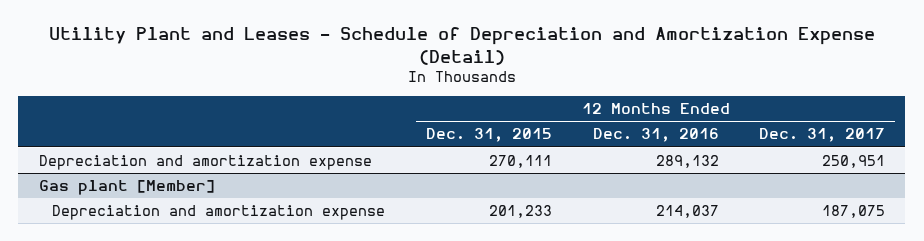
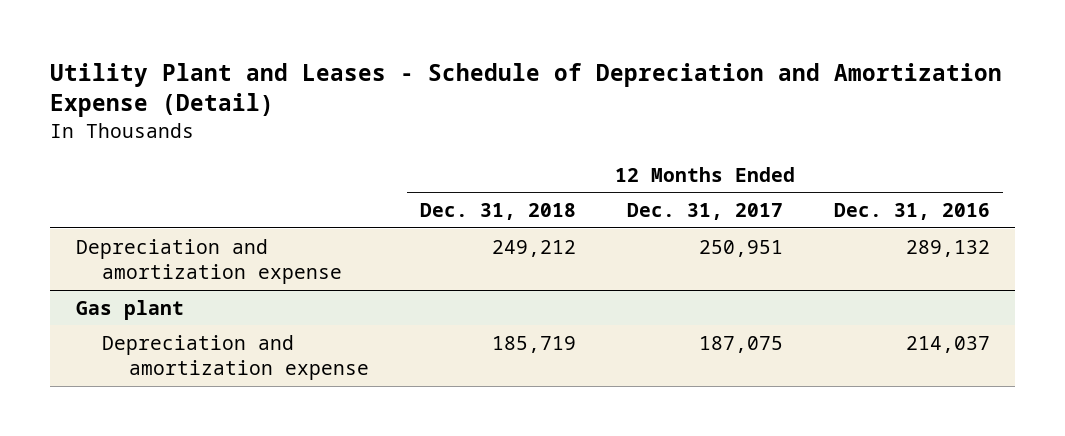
[425,128,552,143] Dec. 31, 2015 -> none
none -> [419,203,576,221] Dec. 31, 2018
[38,179,215,195] Gas plant [Member] -> [75,299,184,320] Gas plant

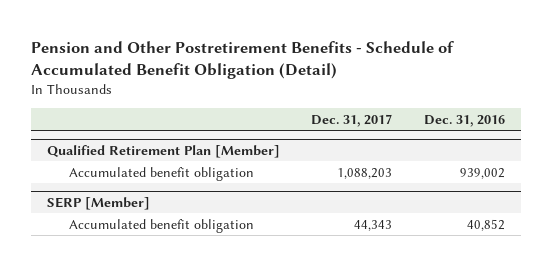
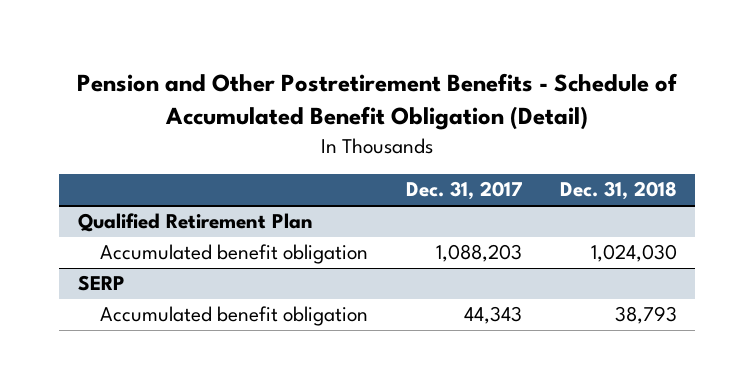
[423,114,505,127] Dec. 31, 2016 -> none
none -> [559,181,677,201] Dec. 31, 2018
[46,144,280,158] Qualified Retirement Plan [Member] -> [77,213,313,233] Qualified Retirement Plan
[46,196,150,210] SERP [Member] -> [77,275,125,292] SERP

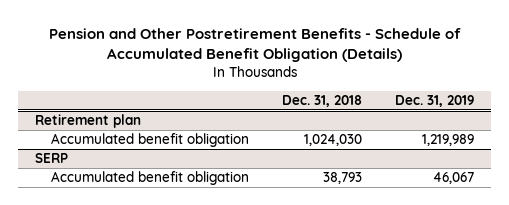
[77,73,679,131] Pension and Other Postretirement Benefits - Schedule of Accumulated Benefit Obligation (Detail) -> [48,27,461,63] Pension and Other Postretirement Benefits - Schedule of Accumulated Benefit Obligation (Details)
[405,181,522,201] Dec. 31, 2017 -> none
none -> [395,94,475,107] Dec. 31, 2019
[77,213,313,233] Qualified Retirement Plan -> [34,114,141,129] Retirement plan

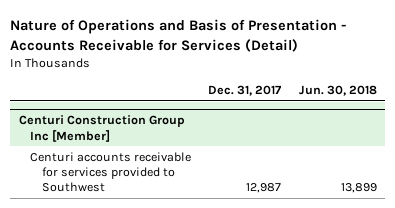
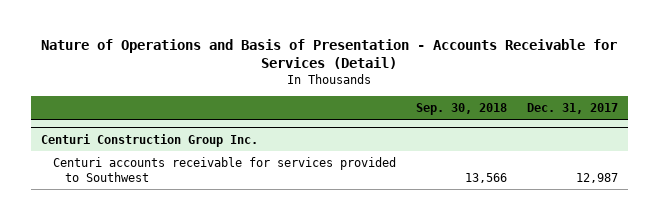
[298,85,377,97] Jun. 30, 2018 -> none
none -> [415,103,507,116] Sep. 30, 2018
[18,115,185,142] Centuri Construction Group Inc [Member] -> [41,133,259,147] Centuri Construction Group Inc.

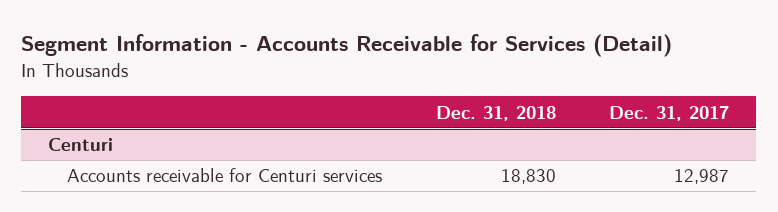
[41,38,618,70] Nature of Operations and Basis of Presentation - Accounts Receivable for Services (Detail) -> [21,34,673,58] Segment Information - Accounts Receivable for Services (Detail)
[415,103,507,116] Sep. 30, 2018 -> none
none -> [435,105,556,121] Dec. 31, 2018
[41,133,259,147] Centuri Construction Group Inc. -> [48,138,114,152] Centuri
[52,156,396,183] Centuri accounts receivable for services provided to Southwest -> [67,168,383,183] Accounts receivable for Centuri services

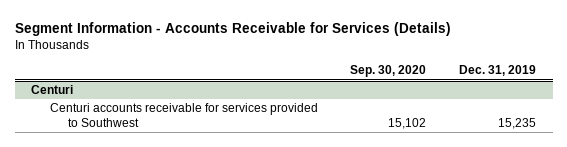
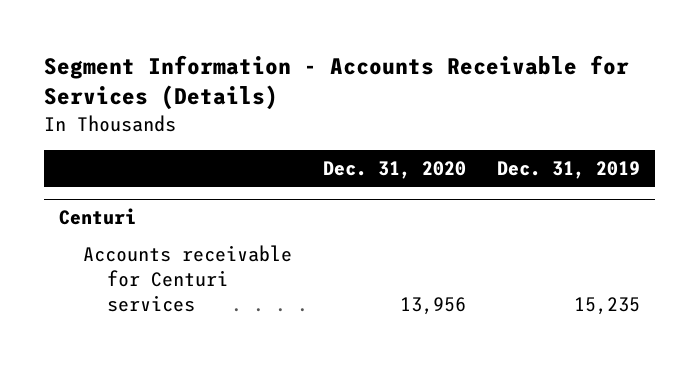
[350,65,427,78] Sep. 30, 2020 -> none
none -> [323,160,467,179] Dec. 31, 2020
[49,103,318,127] Centuri accounts receivable for services provided to Southwest -> [83,244,293,313] Accounts receivable for Centuri services

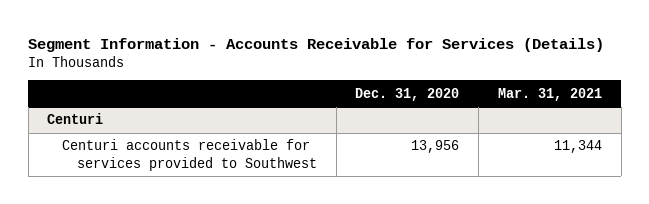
[497,160,641,179] Dec. 31, 2019 -> none
none -> [497,87,602,101] Mar. 31, 2021
[83,244,293,313] Accounts receivable for Centuri services -> [62,139,317,171] Centuri accounts receivable for services provided to Southwest

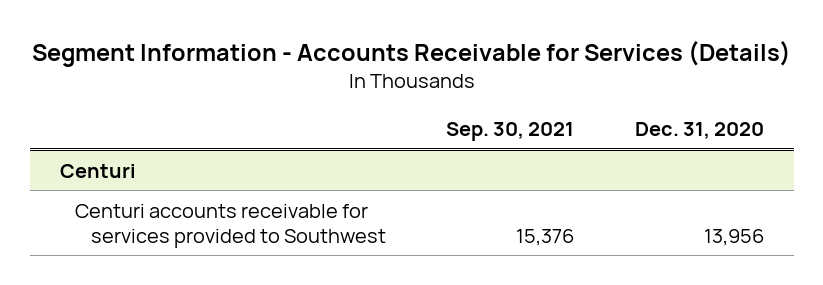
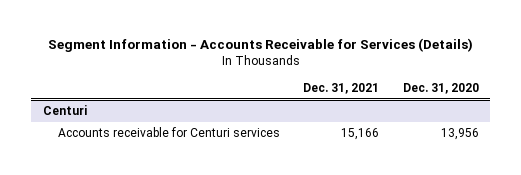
[446,122,575,142] Sep. 30, 2021 -> none
none -> [303,83,380,95] Dec. 31, 2021
[75,203,387,248] Centuri accounts receivable for services provided to Southwest -> [58,127,281,138] Accounts receivable for Centuri services

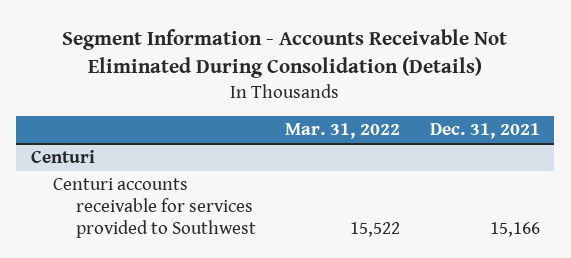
[47,38,473,53] Segment Information - Accounts Receivable for Services (Details) -> [62,28,508,79] Segment Information - Accounts Receivable Not Eliminated During Consolidation (Details)
[402,83,479,95] Dec. 31, 2020 -> none
none -> [285,123,401,140] Mar. 31, 2022
[58,127,281,138] Accounts receivable for Centuri services -> [53,178,256,238] Centuri accounts receivable for services provided to Southwest

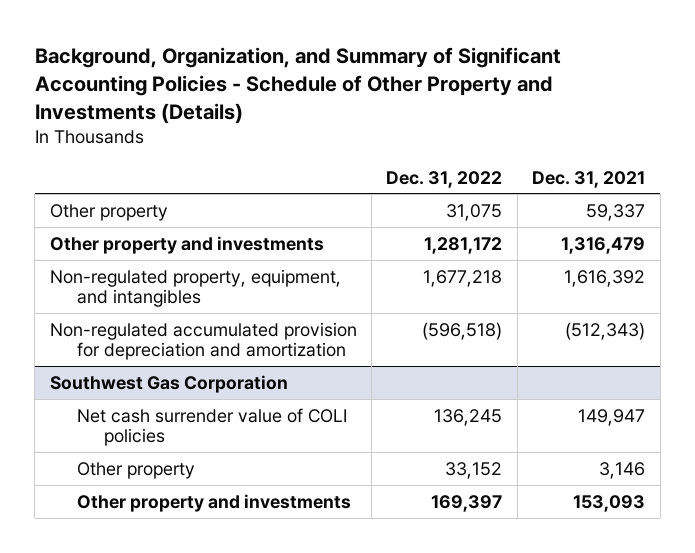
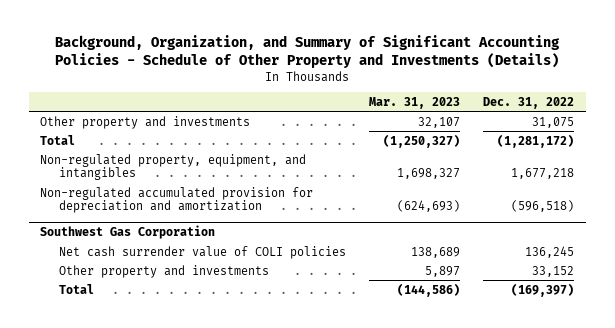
[532,170,646,188] Dec. 31, 2021 -> none
none -> [369,97,461,110] Mar. 31, 2023
[49,235,324,254] Other property and investments -> none
[49,203,168,221] Other property -> [40,115,251,129] Other property and investments
none -> [40,134,76,145] Total
[76,493,351,512] Other property and investments -> none
[76,461,195,479] Other property -> [58,264,269,278] Other property and investments
none -> [58,283,94,294] Total

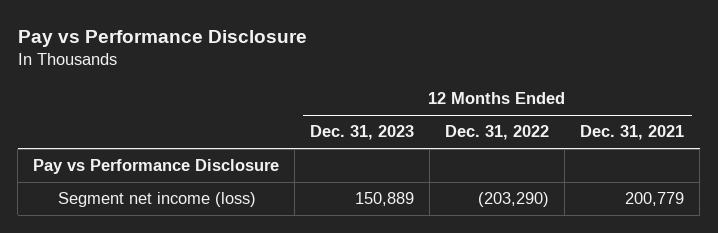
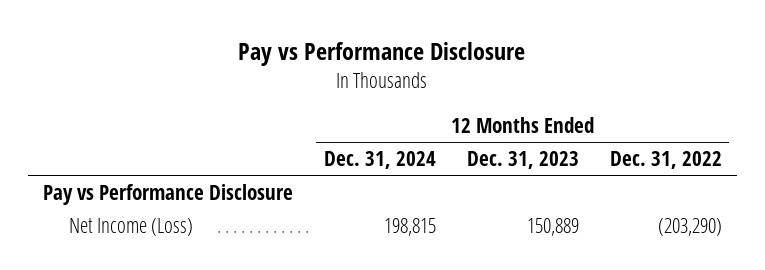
[580,125,685,141] Dec. 31, 2021 -> none
none -> [323,151,436,170] Dec. 31, 2024
[58,192,257,208] Segment net income (loss) -> [68,217,193,236] Net Income (Loss)

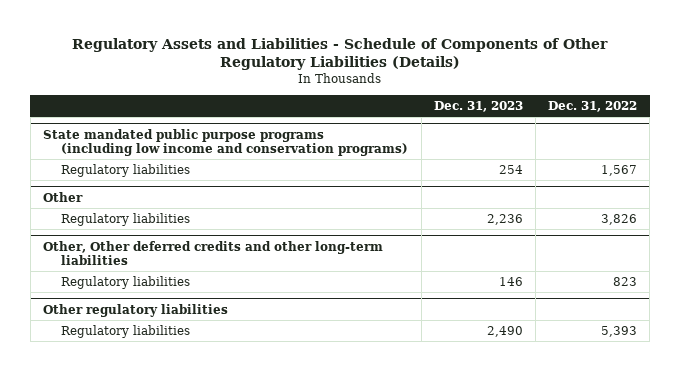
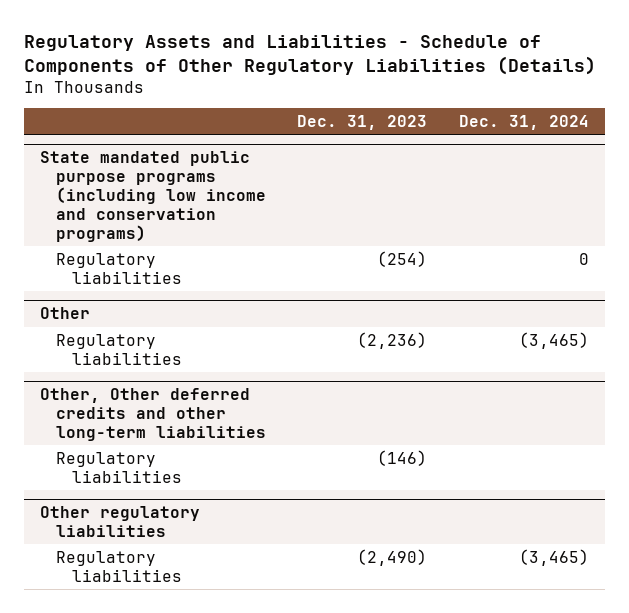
[547,100,637,112] Dec. 31, 2022 -> none
none -> [458,115,589,131] Dec. 31, 2024
[498,164,523,174] 254 -> [377,250,428,267] (254)
[486,213,523,225] 2,236 -> [357,331,428,349] (2,236)
[498,276,523,286] 146 -> [377,449,428,466] (146)
[486,325,523,337] 2,490 -> [357,548,428,566] (2,490)

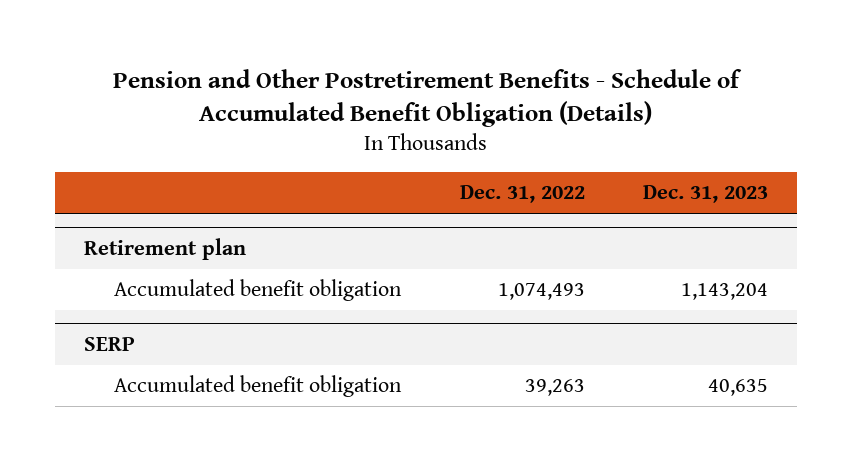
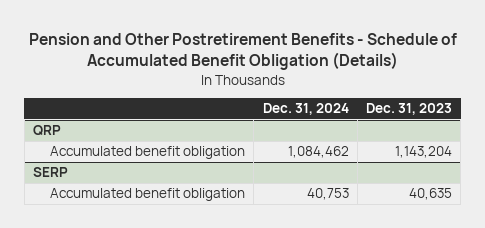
[459,185,585,204] Dec. 31, 2022 -> none
none -> [262,103,349,116] Dec. 31, 2024
[83,237,246,260] Retirement plan -> [33,125,62,137] QRP

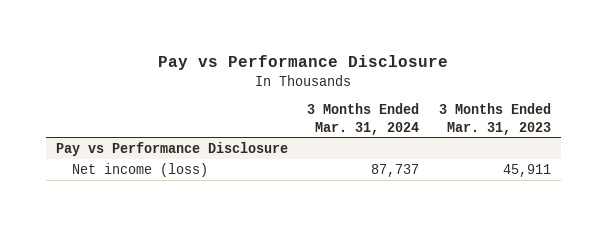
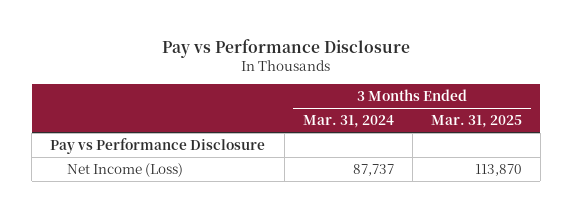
[439,103,552,135] 3 Months Ended Mar. 31, 2023 -> none
none -> [430,115,522,129] Mar. 31, 2025
[71,162,208,177] Net income (loss) -> [66,162,183,177] Net Income (Loss)

